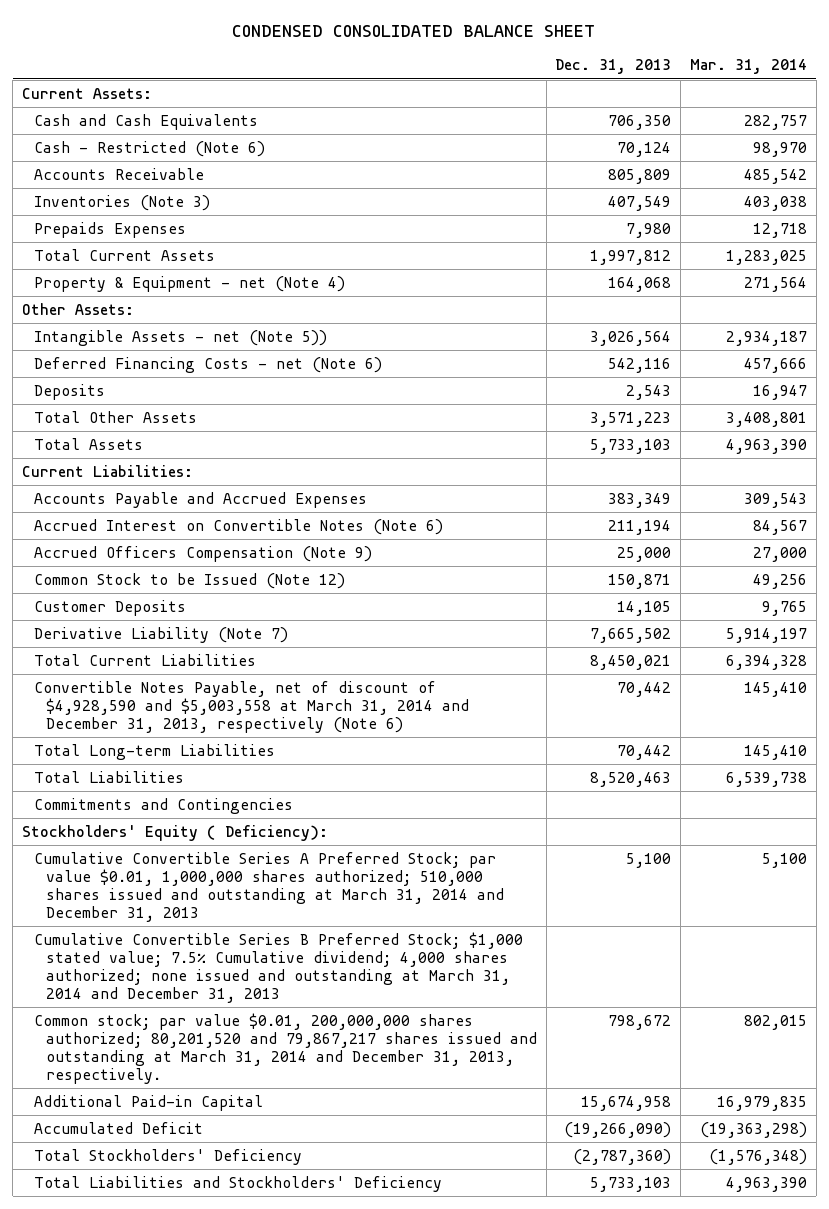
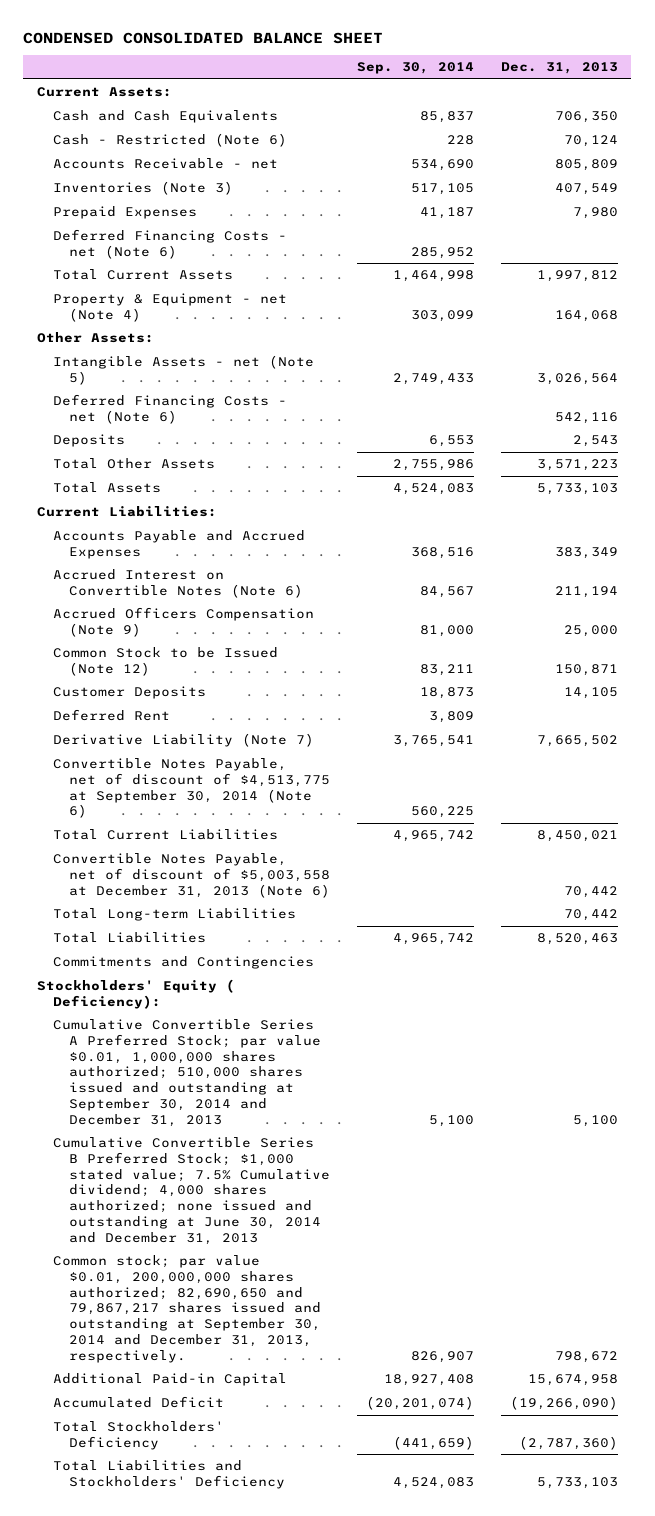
[689,59,807,75] Mar. 31, 2014 -> none
none -> [357,62,475,75] Sep. 30, 2014
[33,167,204,180] Accounts Receivable -> [53,158,279,170] Accounts Receivable - net
[33,221,186,238] Prepaids Expenses -> [53,206,198,220] Prepaid Expenses
none -> [53,229,288,259] Deferred Financing Costs - net (Note 6)
[33,329,327,346] Intangible Assets - net (Note 5)) -> [53,355,315,385] Intangible Assets - net (Note 5)
none -> [53,709,171,722] Deferred Rent
none -> [53,758,331,819] Convertible Notes Payable, net of discount of $4,513,775 at September 30, 2014 (Note 6)
[33,680,469,733] Convertible Notes Payable, net of discount of $4,928,590 and $5,003,558 at March 31, 2014 and December 31, 2013, respectively (Note 6) -> [53,853,331,898] Convertible Notes Payable, net of discount of $5,003,558 at December 31, 2013 (Note 6)
[33,851,504,922] Cumulative Convertible Series A Preferred Stock; par value $0.01, 1,000,000 shares authorized; 510,000 shares issued and outstanding at March 31, 2014 and December 31, 2013 -> [53,1019,322,1127] Cumulative Convertible Series A Preferred Stock; par value $0.01, 1,000,000 shares authorized; 510,000 shares issued and outstanding at September 30, 2014 and December 31, 2013
[33,931,523,1003] Cumulative Convertible Series B Preferred Stock; $1,000 stated value; 7.5% Cumulative dividend; 4,000 shares authorized; none issued and outstanding at March 31, 2014 and December 31, 2013 -> [53,1137,331,1245] Cumulative Convertible Series B Preferred Stock; $1,000 stated value; 7.5% Cumulative dividend; 4,000 shares authorized; none issued and outstanding at June 30, 2014 and December 31, 2013
[33,1012,537,1084] Common stock; par value $0.01, 200,000,000 shares authorized; 80,201,520 and 79,867,217 shares issued and outstanding at March 31, 2014 and December 31, 2013, respectively. -> [53,1255,322,1363] Common stock; par value $0.01, 200,000,000 shares authorized; 82,690,650 and 79,867,217 shares issued and outstanding at September 30, 2014 and December 31, 2013, respectively.

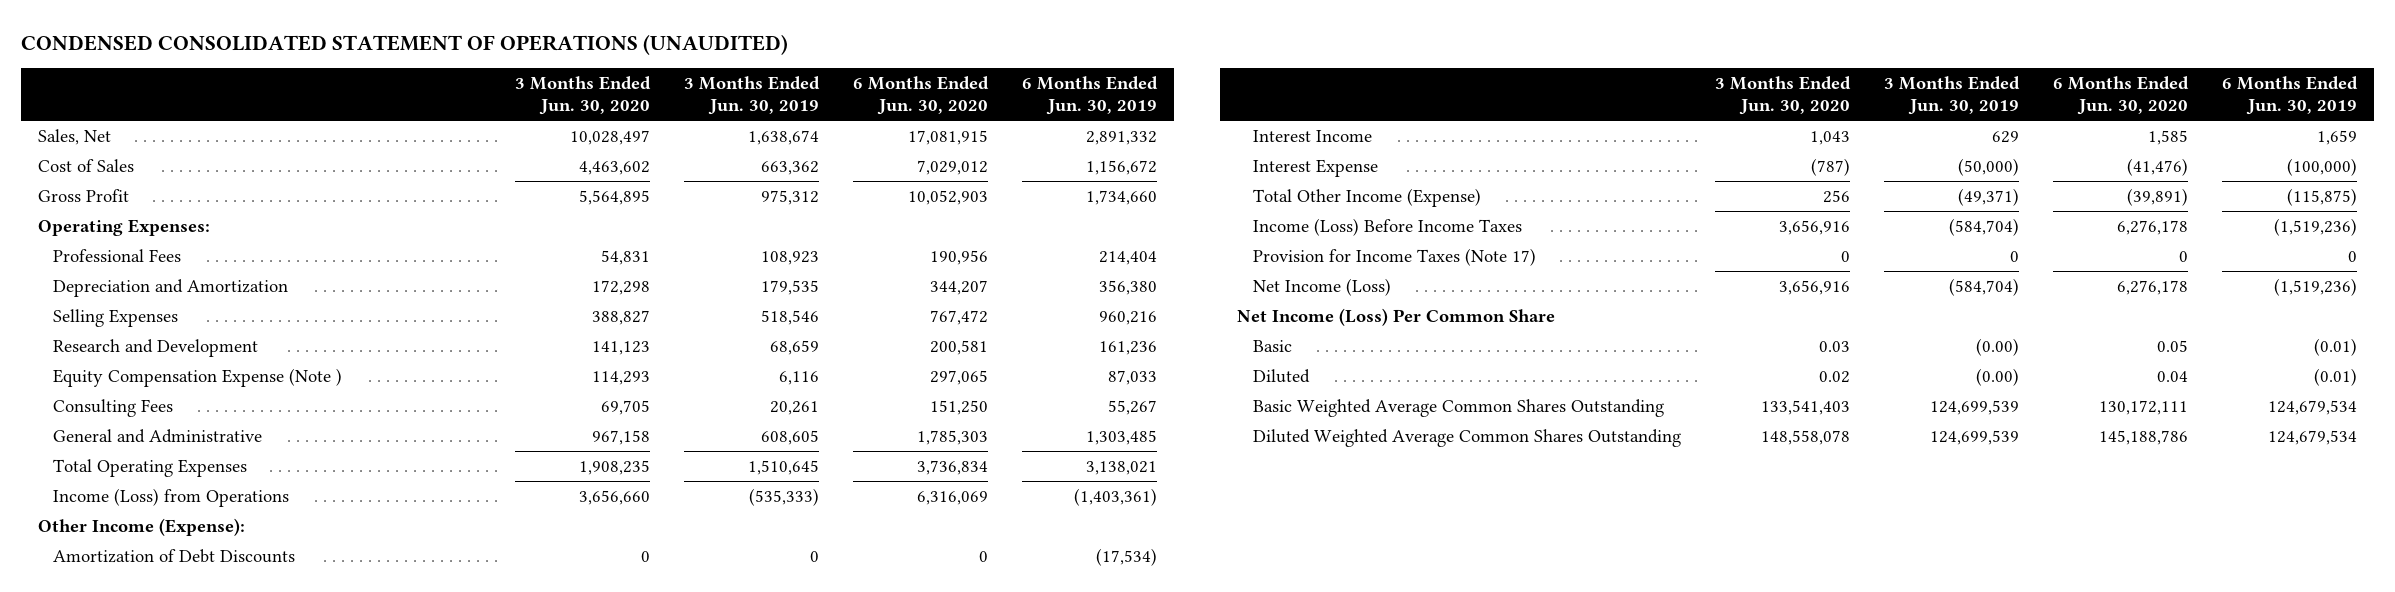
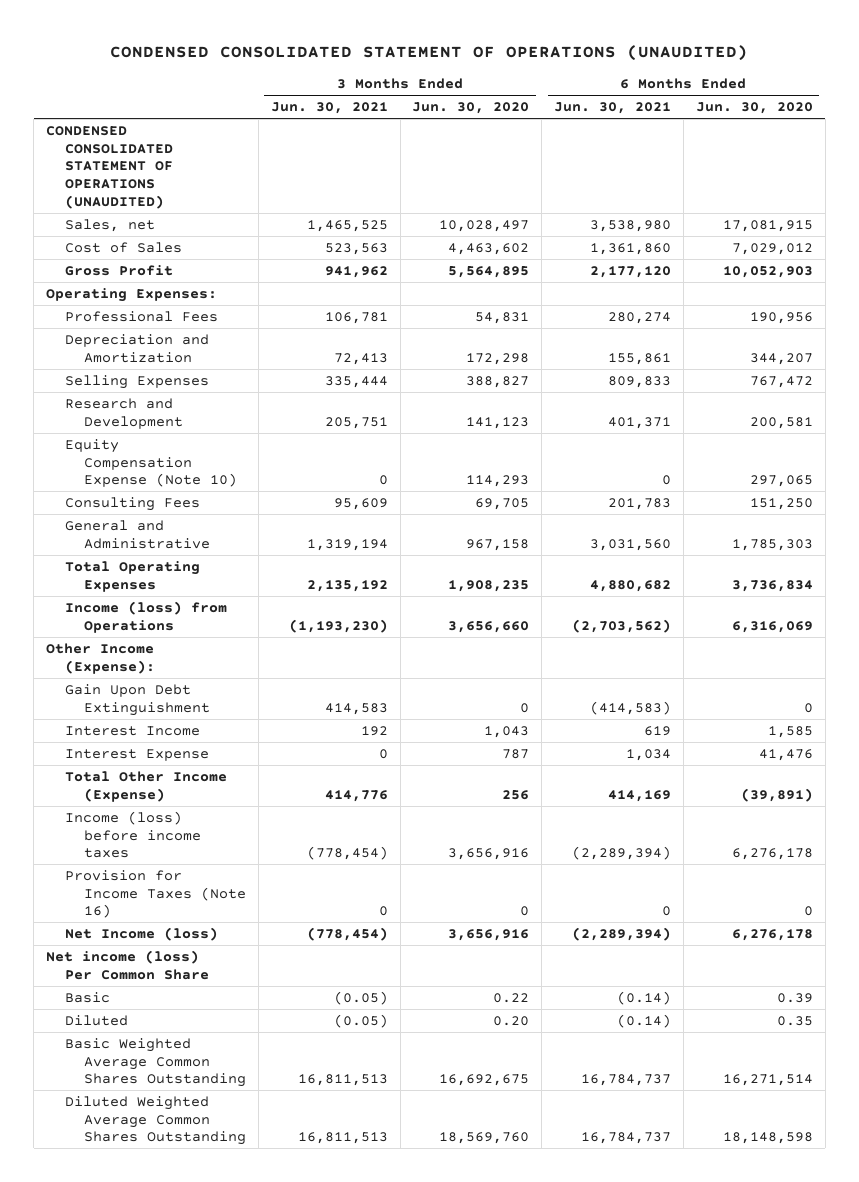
[684,76,821,116] 3 Months Ended Jun. 30, 2019 -> none
[1022,76,1159,116] 6 Months Ended Jun. 30, 2019 -> none
none -> [270,102,388,115] Jun. 30, 2021
none -> [554,102,672,115] Jun. 30, 2021
none -> [46,126,173,209] CONDENSED CONSOLIDATED STATEMENT OF OPERATIONS (UNAUDITED)
[37,129,111,146] Sales, Net -> [64,219,155,233] Sales, net
[53,368,343,388] Equity Compensation Expense (Note ) -> [64,439,237,488] Equity Compensation Expense (Note 10)
[53,488,290,508] Income (Loss) from Operations -> [64,601,227,633] Income (loss) from Operations
[53,549,296,564] Amortization of Debt Discounts -> none
none -> [64,684,210,716] Gain Upon Debt Extinguishment
[1810,158,1850,177] (787) -> [502,749,530,760] 787
[2126,158,2188,177] (41,476) -> [758,749,813,762] 41,476
[1252,218,1522,237] Income (Loss) Before Income Taxes -> [64,811,201,859] Income (loss) before income taxes
[1252,248,1536,267] Provision for Income Taxes (Note 17) -> [64,870,246,919] Provision for Income Taxes (Note 16)
[1252,278,1391,297] Net Income (Loss) -> [64,927,218,942] Net Income (loss)
[1237,308,1556,327] Net Income (Loss) Per Common Share -> [46,950,209,980] Net income (loss) Per Common Share
[1818,341,1850,353] 0.03 -> [493,993,530,1004] 0.22
[2156,340,2188,353] 0.05 -> [776,993,813,1004] 0.39
[1818,371,1850,384] 0.02 -> [493,1016,530,1027] 0.20
[2156,371,2188,383] 0.04 -> [776,1016,813,1027] 0.35
[1760,400,1850,416] 133,541,403 -> [439,1074,530,1087] 16,692,675
[2098,400,2188,416] 130,172,111 -> [722,1074,813,1087] 16,271,514
[1760,430,1850,446] 148,558,078 -> [439,1132,530,1145] 18,569,760
[2098,430,2188,446] 145,188,786 -> [722,1132,813,1145] 18,148,598

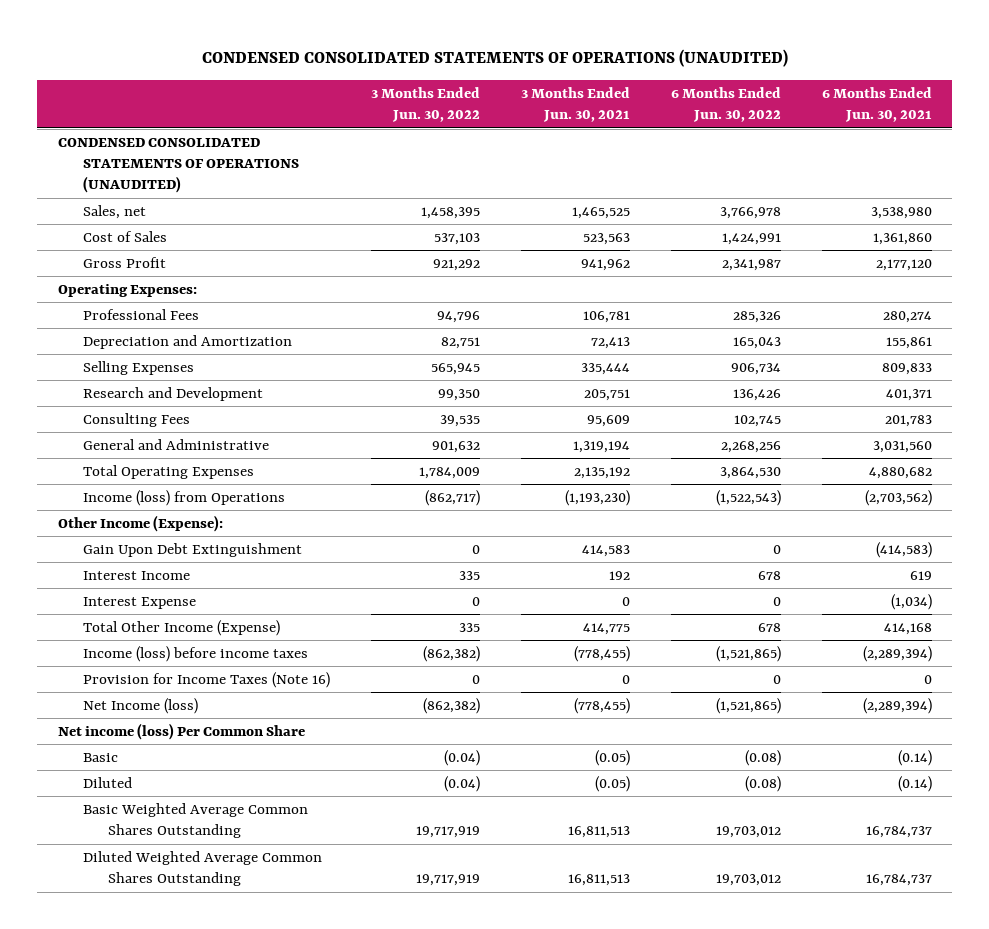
[110,45,749,62] CONDENSED CONSOLIDATED STATEMENT OF OPERATIONS (UNAUDITED) -> [201,49,788,68] CONDENSED CONSOLIDATED STATEMENTS OF OPERATIONS (UNAUDITED)
[412,102,530,115] Jun. 30, 2020 -> none
[695,102,813,115] Jun. 30, 2020 -> none
none -> [370,86,480,123] 3 Months Ended Jun. 30, 2022
none -> [670,86,781,123] 6 Months Ended Jun. 30, 2022
[46,126,173,209] CONDENSED CONSOLIDATED STATEMENT OF OPERATIONS (UNAUDITED) -> [57,137,300,194] CONDENSED CONSOLIDATED STATEMENTS OF OPERATIONS (UNAUDITED)
[64,439,237,488] Equity Compensation Expense (Note 10) -> none
[626,749,672,762] 1,034 -> [890,593,932,610] (1,034)
[324,789,388,802] 414,776 -> [582,622,630,635] 414,775
[608,789,672,802] 414,169 -> [883,622,932,635] 414,168
[306,846,388,861] (778,454) -> [573,645,630,662] (778,455)
[306,927,388,942] (778,454) -> [573,697,630,714] (778,455)

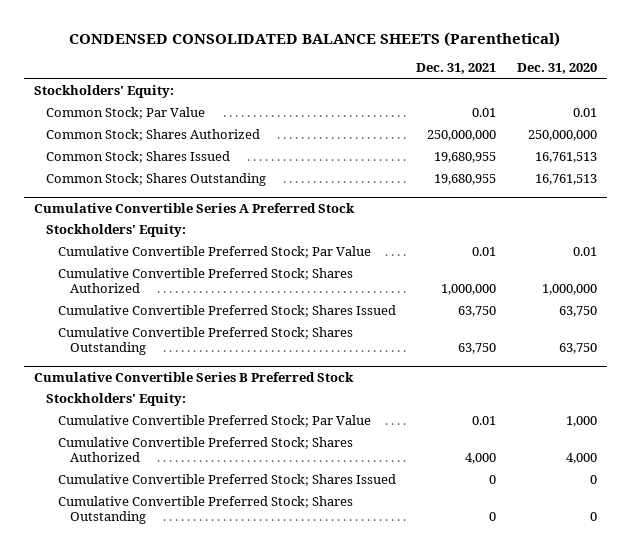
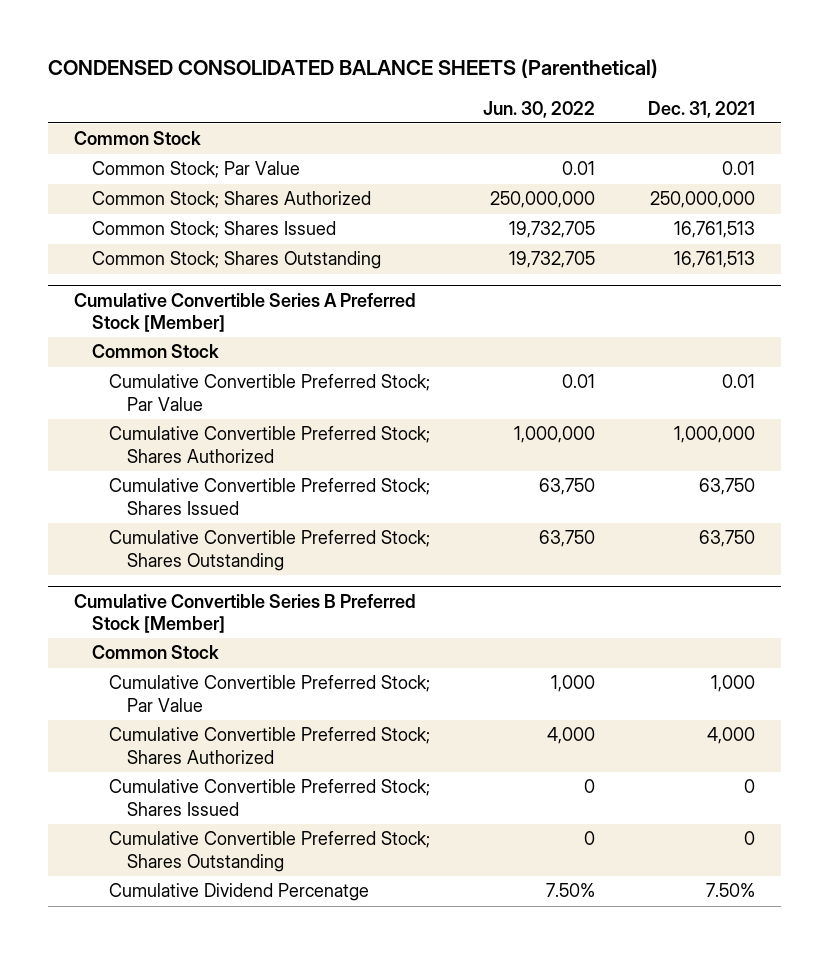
[516,63,597,75] Dec. 31, 2020 -> none
none -> [482,100,595,118] Jun. 30, 2022
[34,85,175,99] Stockholders' Equity: -> none
none -> [74,131,202,146] Common Stock
[46,224,187,238] Stockholders' Equity: -> none
[434,152,497,164] 19,680,955 -> [673,221,755,239] 16,761,513
[434,174,497,186] 19,680,955 -> [673,251,755,269] 16,761,513
[34,202,356,213] Cumulative Convertible Series A Preferred Stock -> [74,292,417,332] Cumulative Convertible Series A Preferred Stock [Member]
none -> [91,344,219,359] Common Stock
[46,393,187,407] Stockholders' Equity: -> none
[34,371,355,382] Cumulative Convertible Series B Preferred Stock -> [74,593,417,633] Cumulative Convertible Series B Preferred Stock [Member]
none -> [91,645,219,660] Common Stock
[472,416,497,426] 0.01 -> [710,675,755,693] 1,000
none -> [109,883,370,902] Cumulative Dividend Percenatge

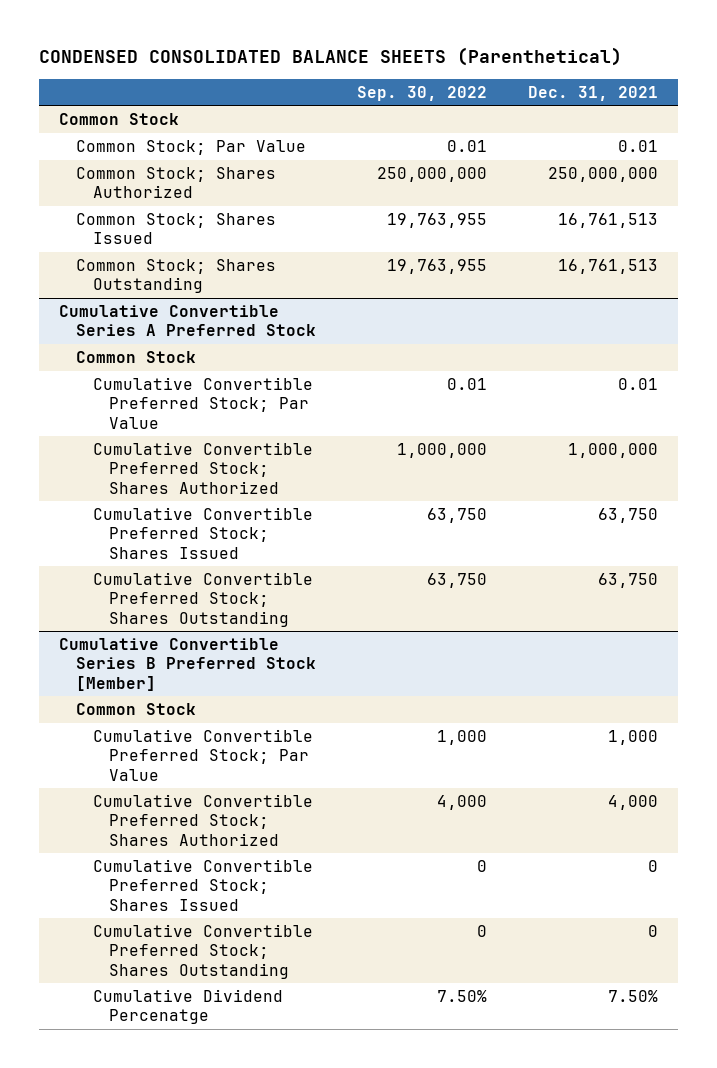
[482,100,595,118] Jun. 30, 2022 -> none
none -> [356,85,487,101] Sep. 30, 2022
[74,292,417,332] Cumulative Convertible Series A Preferred Stock [Member] -> [59,304,316,337] Cumulative Convertible Series A Preferred Stock

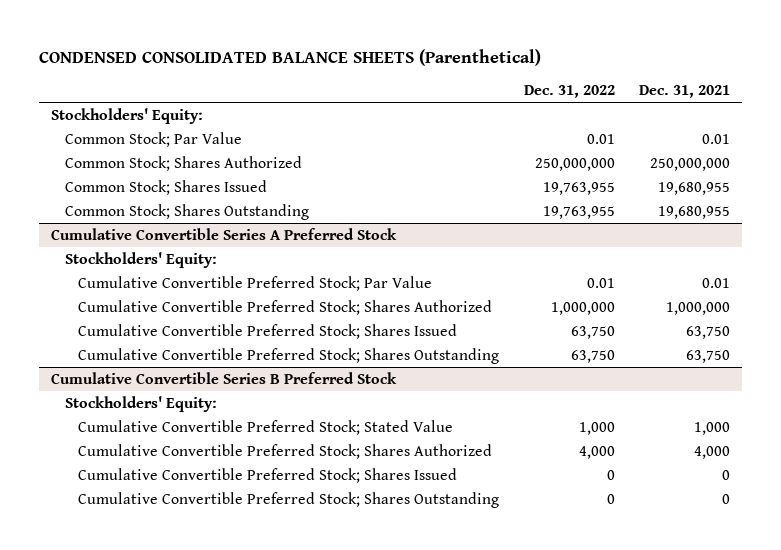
[356,85,487,101] Sep. 30, 2022 -> none
none -> [523,85,615,99] Dec. 31, 2022
[59,112,180,125] Common Stock -> none
none -> [51,107,204,124] Stockholders' Equity:
[557,212,658,228] 16,761,513 -> [658,181,731,195] 19,680,955
[557,258,658,274] 16,761,513 -> [658,205,731,219] 19,680,955
[75,350,196,363] Common Stock -> none
none -> [64,251,217,268] Stockholders' Equity:
[75,702,196,715] Common Stock -> none
[59,637,316,691] Cumulative Convertible Series B Preferred Stock [Member] -> [51,371,398,384] Cumulative Convertible Series B Preferred Stock
none -> [64,395,217,412] Stockholders' Equity:
[92,728,313,781] Cumulative Convertible Preferred Stock; Par Value -> [77,419,453,435] Cumulative Convertible Preferred Stock; Stated Value
[92,988,283,1025] Cumulative Dividend Percenatge -> none

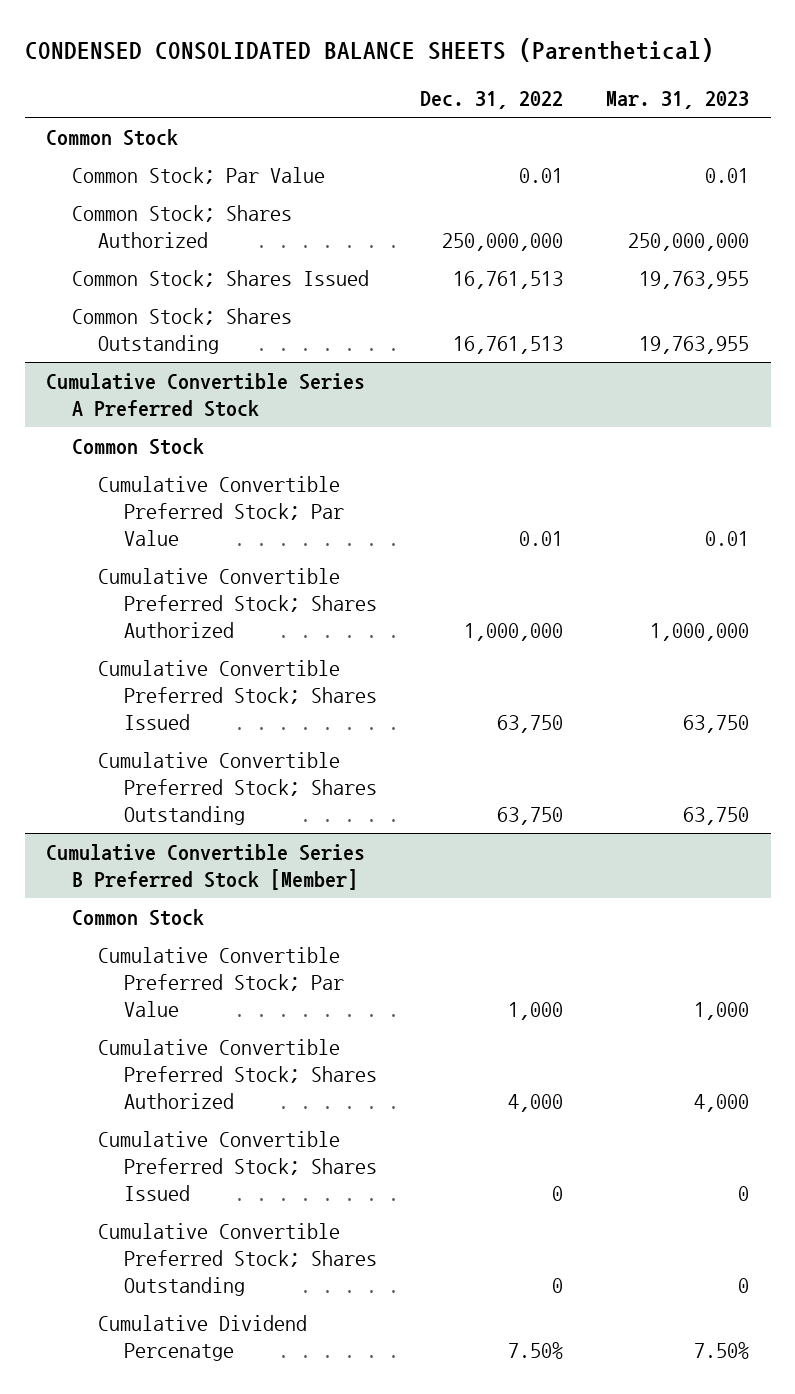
[639,85,731,99] Dec. 31, 2021 -> none
none -> [606,91,750,110] Mar. 31, 2023
[51,107,204,124] Stockholders' Equity: -> none
none -> [46,128,179,146] Common Stock
[542,181,615,195] 19,763,955 -> [453,270,564,289] 16,761,513
[542,205,615,219] 19,763,955 -> [453,335,564,354] 16,761,513
[64,251,217,268] Stockholders' Equity: -> none
none -> [72,437,205,455] Common Stock
[64,395,217,412] Stockholders' Equity: -> none
[51,371,398,384] Cumulative Convertible Series B Preferred Stock -> [46,843,366,890] Cumulative Convertible Series B Preferred Stock [Member]
none -> [72,908,205,926] Common Stock
[77,419,453,435] Cumulative Convertible Preferred Stock; Stated Value -> [98,946,345,1017] Cumulative Convertible Preferred Stock; Par Value
none -> [98,1314,308,1361] Cumulative Dividend Percenatge

